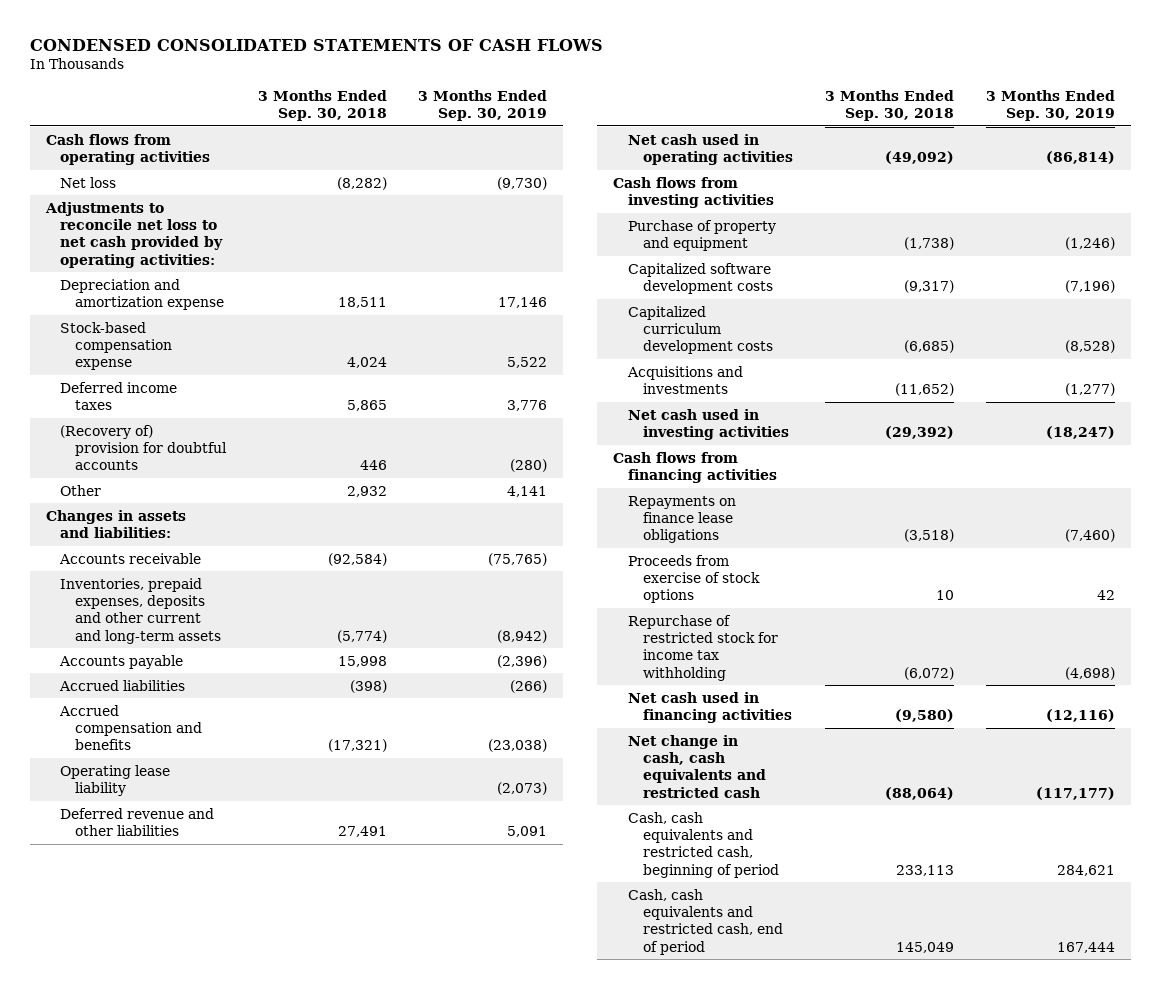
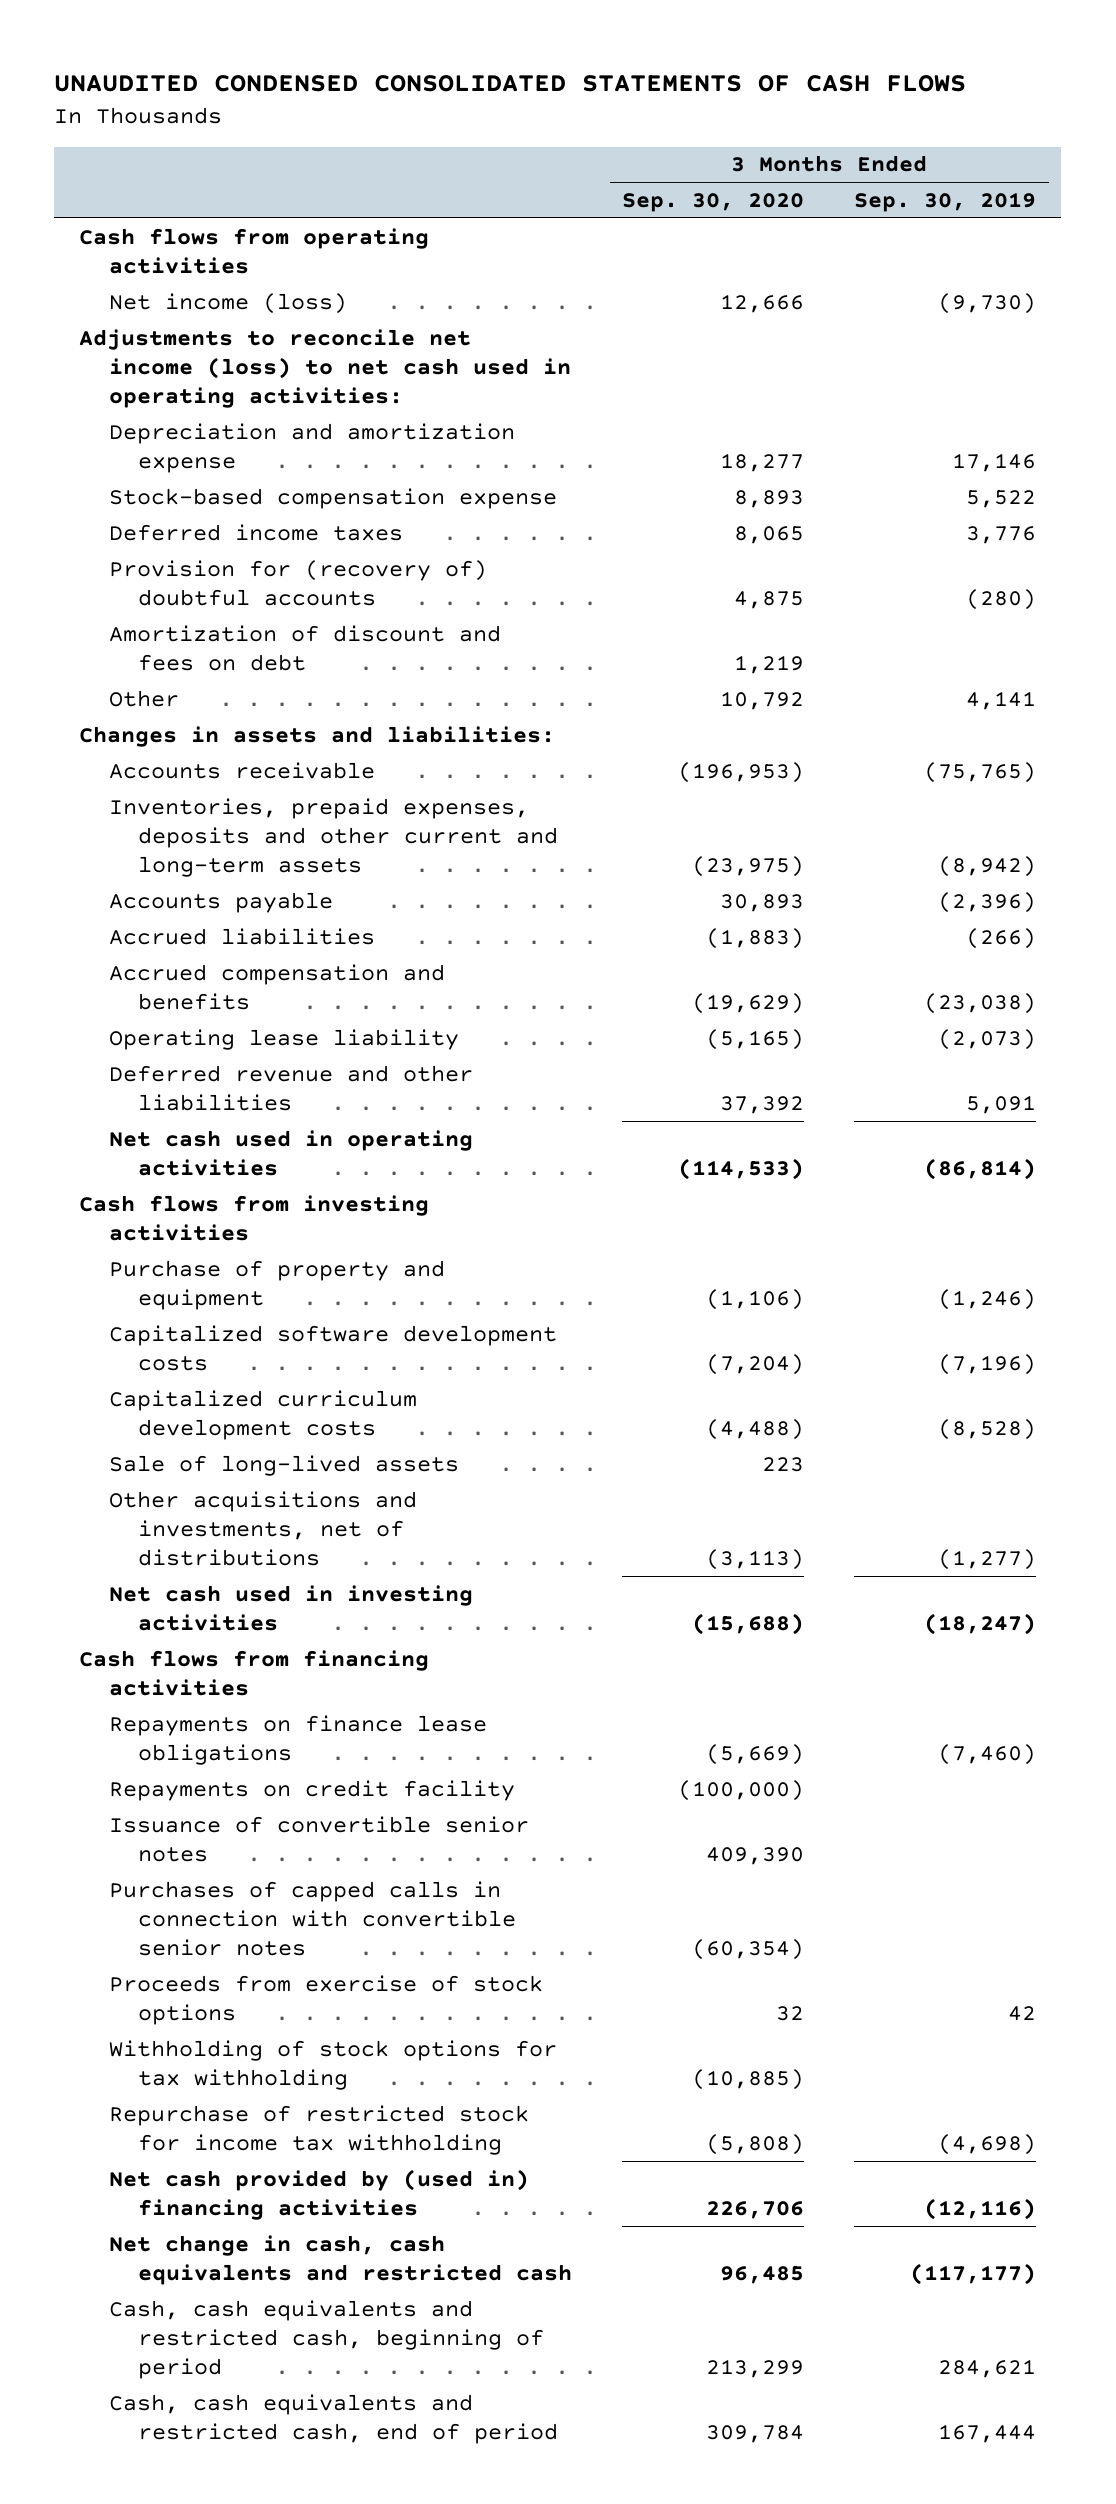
[29,38,603,51] CONDENSED CONSOLIDATED STATEMENTS OF CASH FLOWS -> [54,75,967,93] UNAUDITED CONDENSED CONSOLIDATED STATEMENTS OF CASH FLOWS
[257,89,387,121] 3 Months Ended Sep. 30, 2018 -> none
none -> [622,193,805,213] Sep. 30, 2020
[60,176,117,188] Net loss -> [108,292,347,314] Net income (loss)
[44,201,224,268] Adjustments to reconcile net loss to net cash provided by operating activities: -> [79,328,571,409] Adjustments to reconcile net income (loss) to net cash used in operating activities:
[60,424,228,471] (Recovery of) provision for doubtful accounts -> [108,559,487,606] Provision for (recovery of) doubtful accounts
none -> [108,624,501,671] Amortization of discount and fees on debt
none -> [108,1454,459,1476] Sale of long-lived assets
[626,365,743,395] Acquisitions and investments -> [108,1490,417,1567] Other acquisitions and investments, net of distributions
none -> [108,1779,515,1801] Repayments on credit facility
none -> [108,1815,529,1862] Issuance of convertible senior notes
none -> [108,1880,517,1957] Purchases of capped calls in connection with convertible senior notes
none -> [108,2039,557,2090] Withholding of stock options for tax withholding
[627,691,792,724] Net cash used in financing activities -> [108,2168,529,2220] Net cash provided by (used in) financing activities

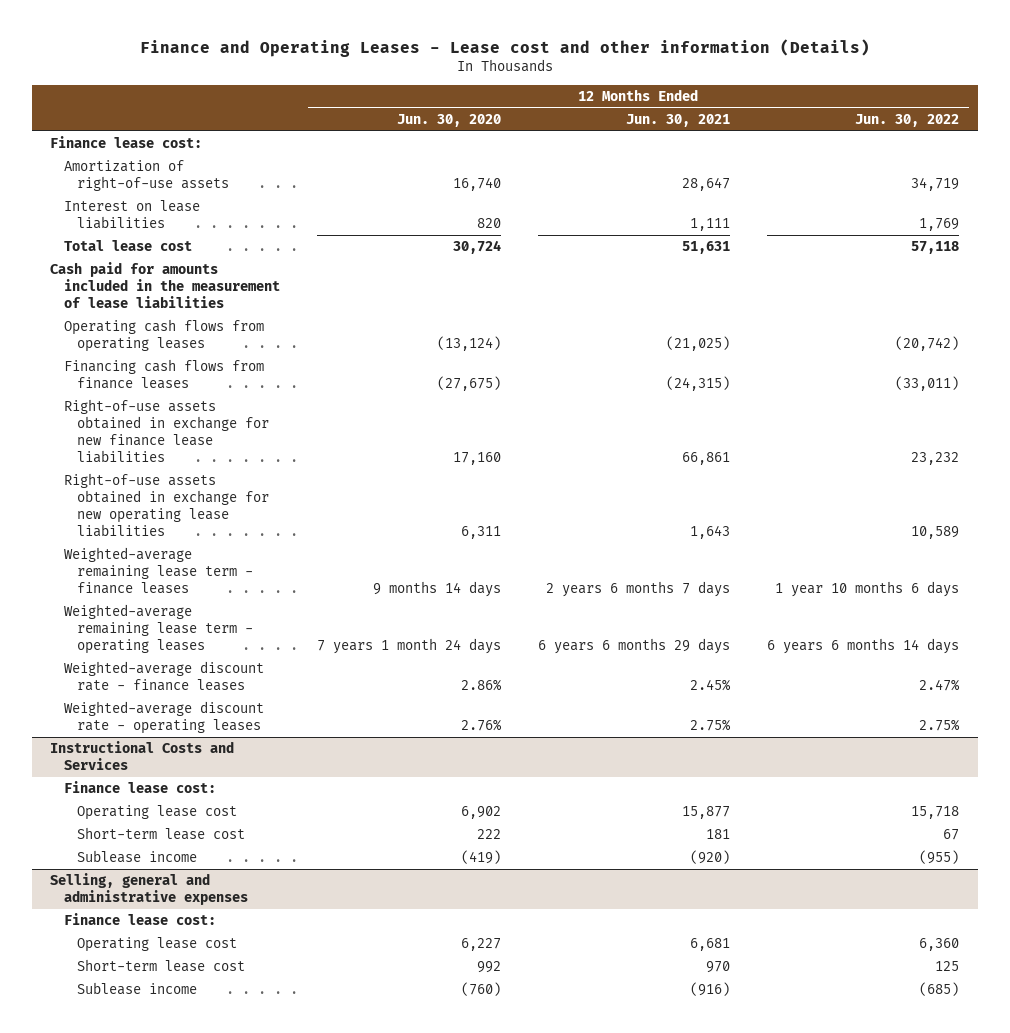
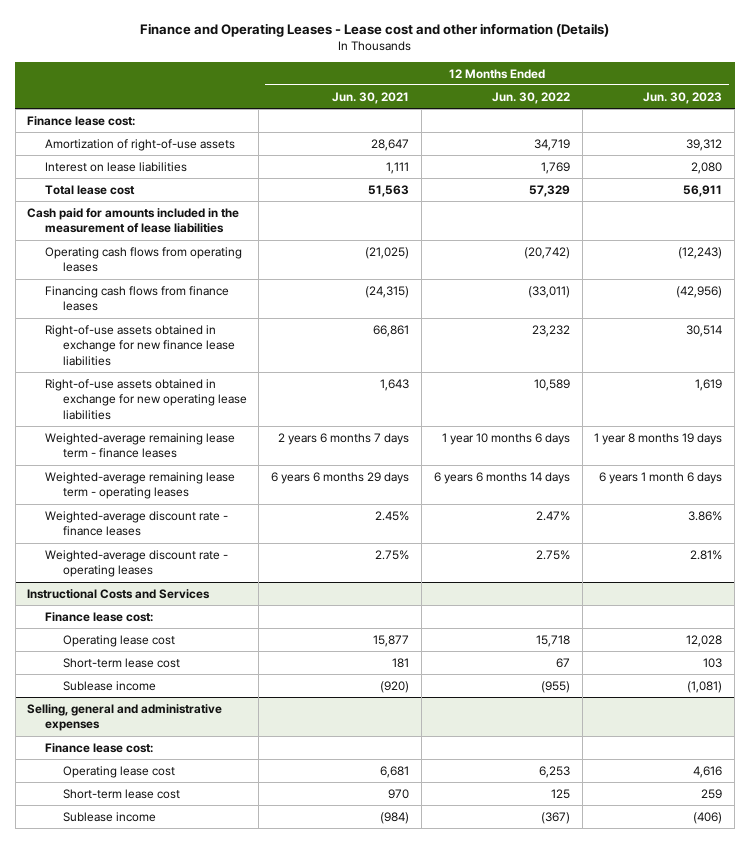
[397,114,502,128] Jun. 30, 2020 -> none
none -> [643,91,723,104] Jun. 30, 2023
[682,241,731,255] 51,631 -> [368,184,410,197] 51,563
[911,241,960,255] 57,118 -> [528,184,570,197] 57,329
[919,938,960,952] 6,360 -> [538,765,570,778] 6,253
[690,982,731,997] (916) -> [380,811,410,824] (984)
[919,982,960,997] (685) -> [540,811,570,824] (367)

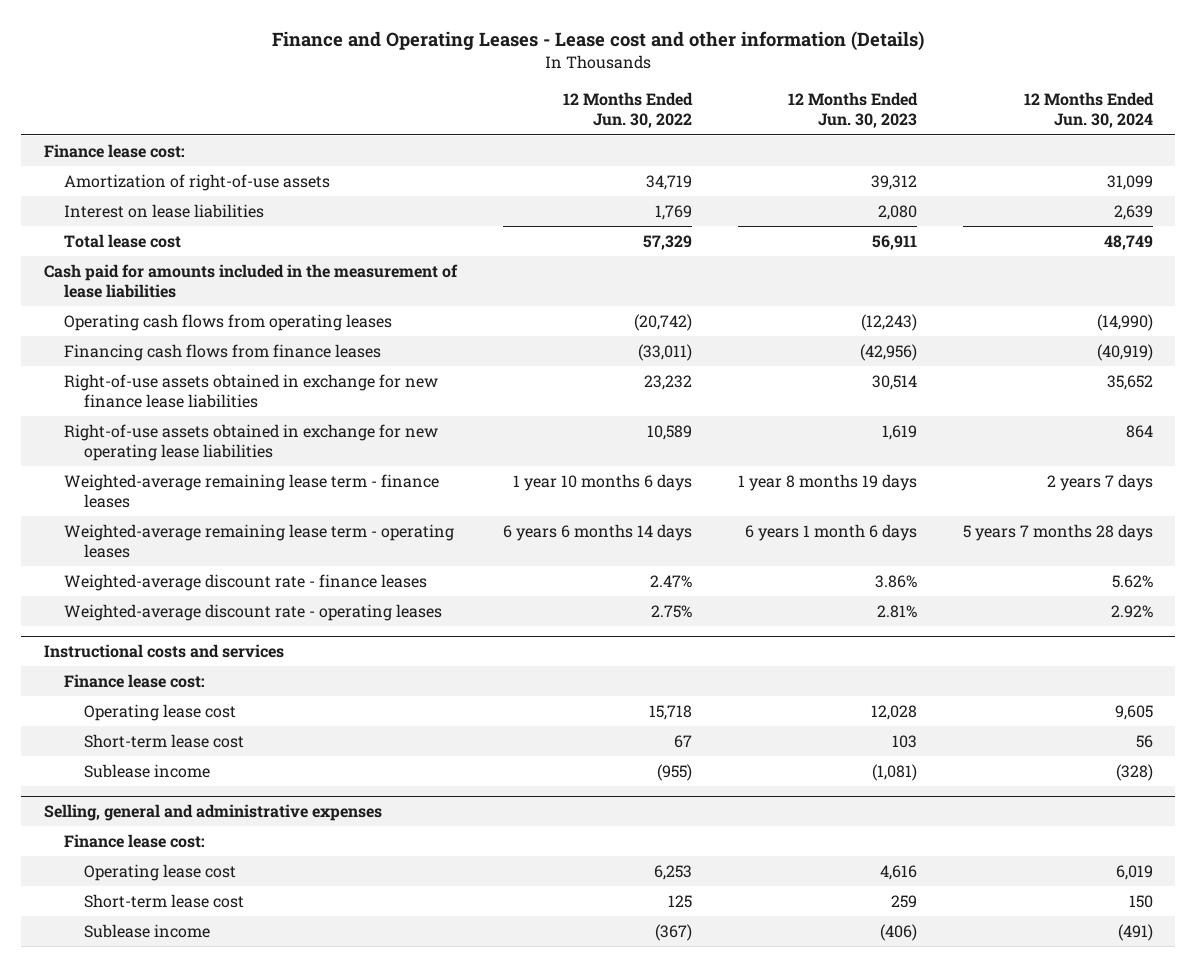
[332,91,410,104] Jun. 30, 2021 -> none
none -> [1023,91,1154,129] 12 Months Ended Jun. 30, 2024
[27,588,211,599] Instructional Costs and Services -> [44,644,285,659] Instructional costs and services

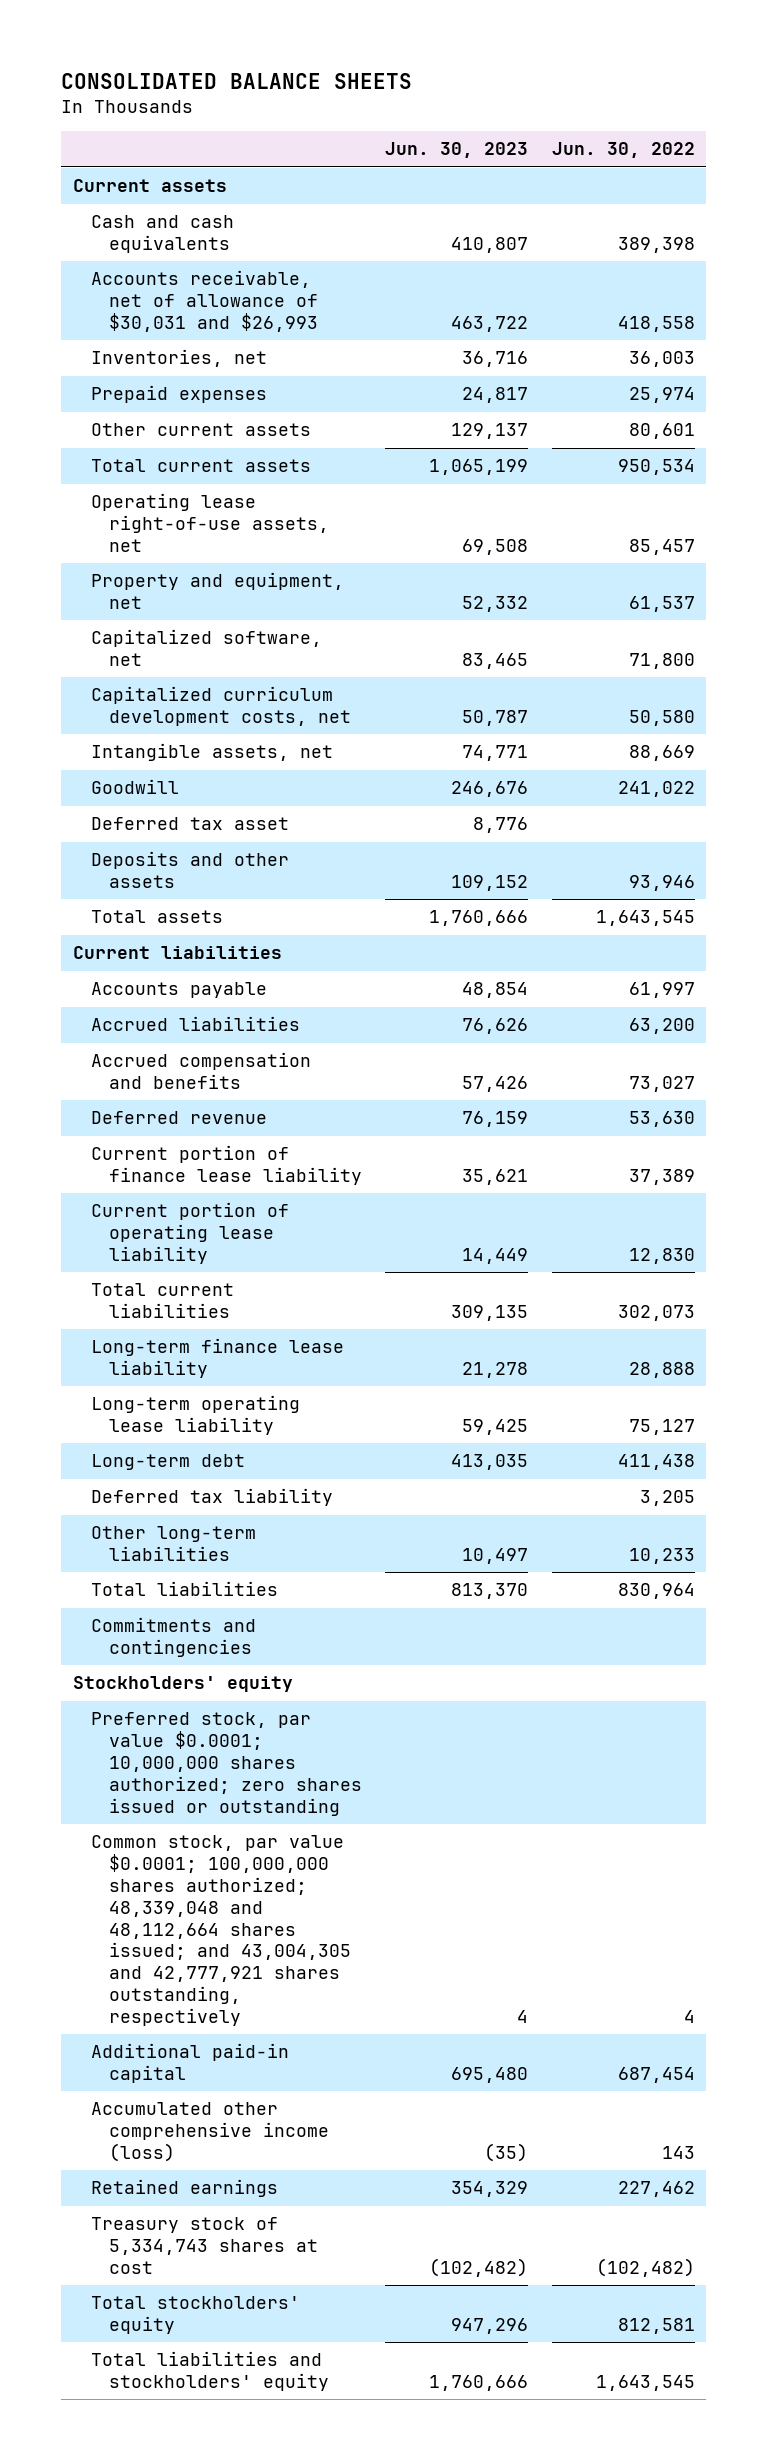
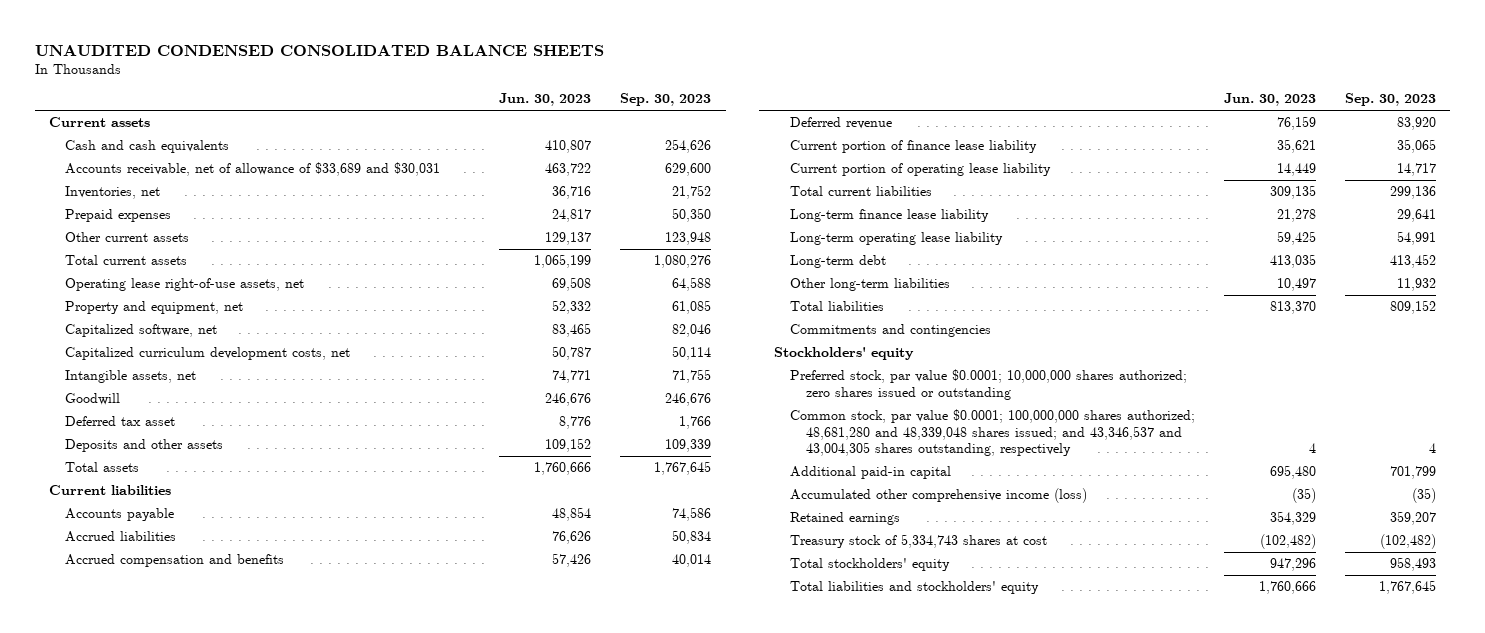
[61,73,413,90] CONSOLIDATED BALANCE SHEETS -> [34,44,604,56] UNAUDITED CONDENSED CONSOLIDATED BALANCE SHEETS
[551,142,695,159] Jun. 30, 2022 -> none
none -> [620,93,712,107] Sep. 30, 2023
[91,270,319,332] Accounts receivable, net of allowance of $30,031 and $26,993 -> [65,162,441,177] Accounts receivable, net of allowance of $33,689 and $30,031
[91,1488,334,1507] Deferred tax liability -> none
[91,1835,352,2026] Common stock, par value $0.0001; 100,000,000 shares authorized; 48,339,048 and 48,112,664 shares issued; and 43,004,305 and 42,777,921 shares outstanding, respectively -> [789,409,1195,456] Common stock, par value $0.0001; 100,000,000 shares authorized; 48,681,280 and 48,339,048 shares issued; and 43,346,537 and 43,004,305 shares outstanding, respectively

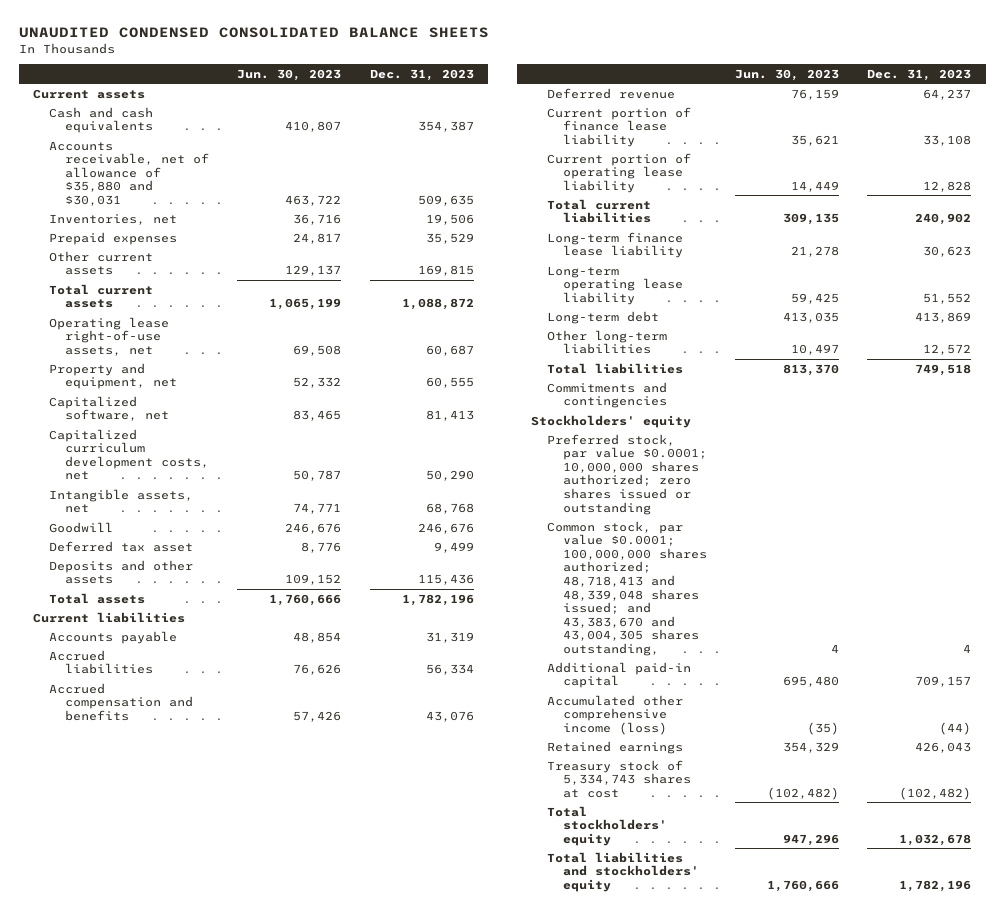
[620,93,712,107] Sep. 30, 2023 -> none
none -> [369,69,474,82] Dec. 31, 2023
[65,162,441,177] Accounts receivable, net of allowance of $33,689 and $30,031 -> [48,140,209,206] Accounts receivable, net of allowance of $35,880 and $30,031
[789,409,1195,456] Common stock, par value $0.0001; 100,000,000 shares authorized; 48,681,280 and 48,339,048 shares issued; and 43,346,537 and 43,004,305 shares outstanding, respectively -> [546,520,707,656] Common stock, par value $0.0001; 100,000,000 shares authorized; 48,718,413 and 48,339,048 shares issued; and 43,383,670 and 43,004,305 shares outstanding,

